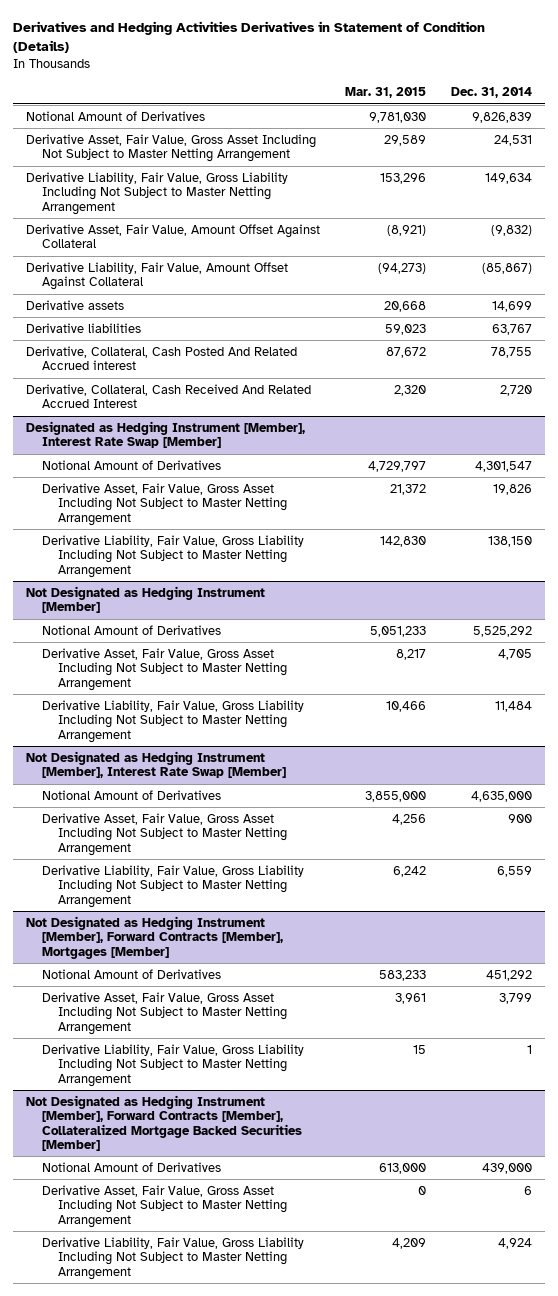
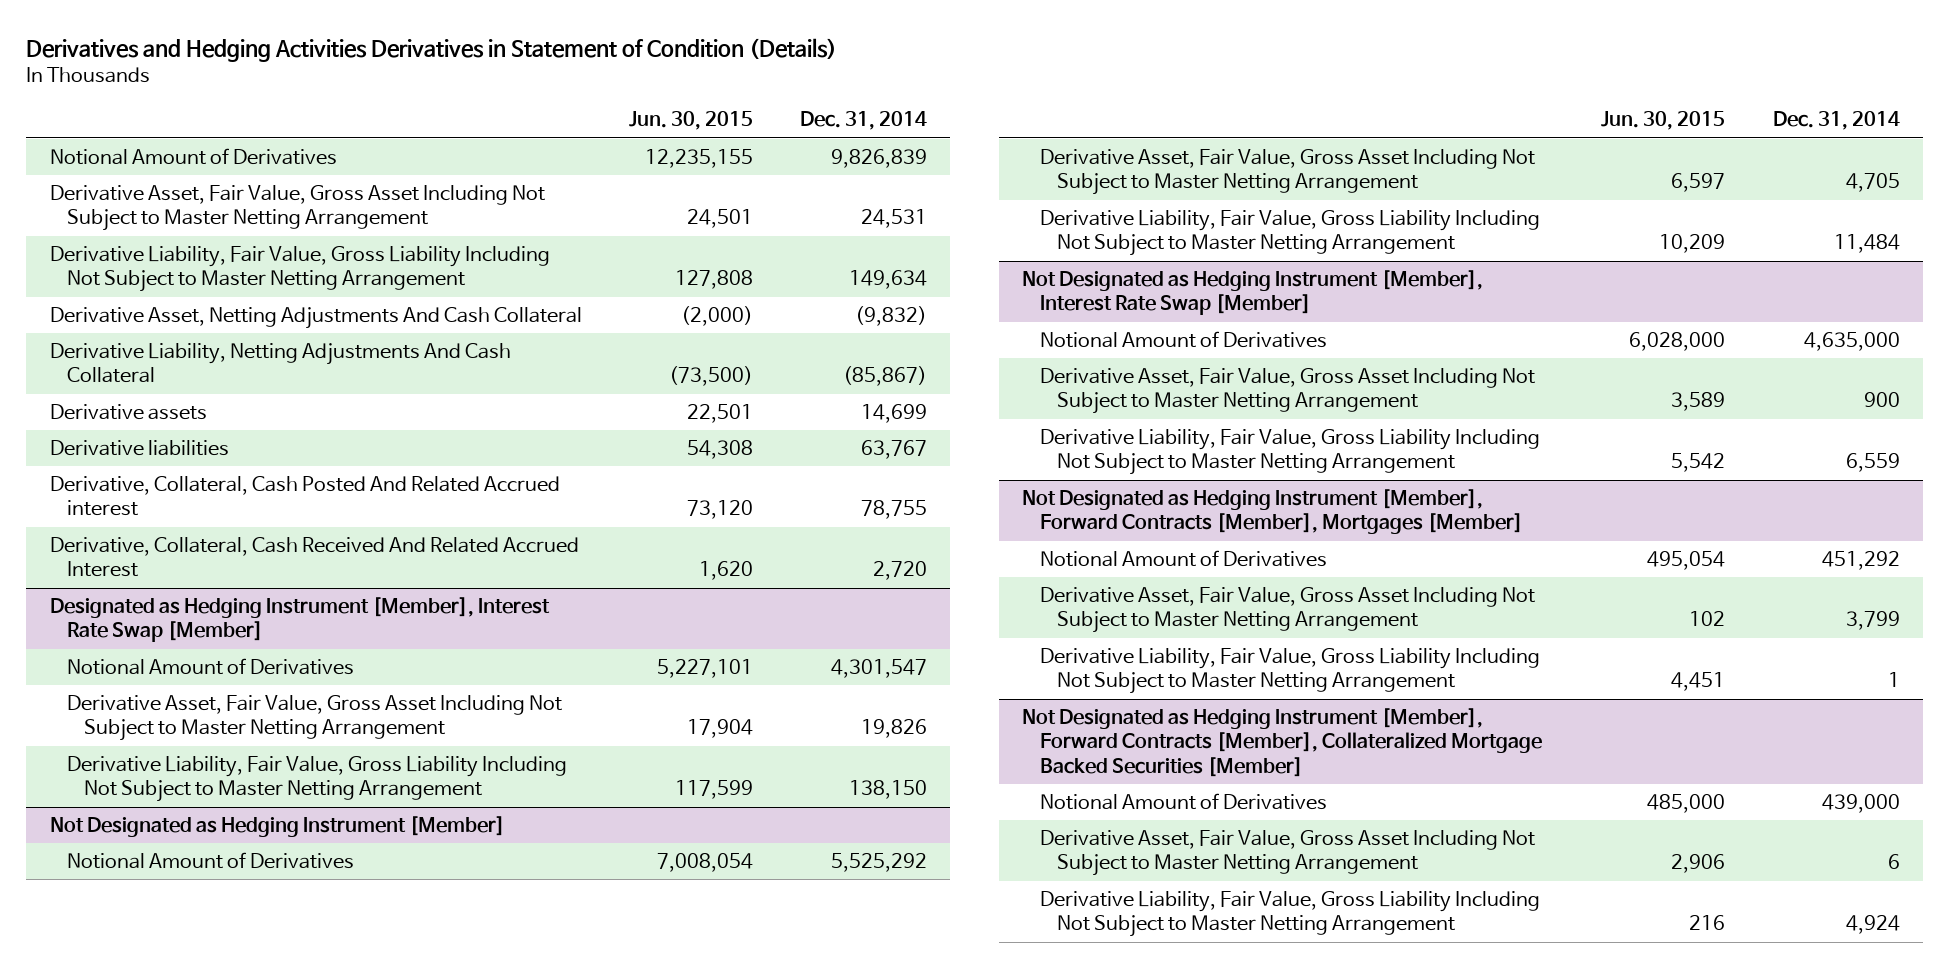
[344,87,426,99] Mar. 31, 2015 -> none
none -> [628,111,753,131] Jun. 30, 2015
[25,223,320,249] Derivative Asset, Fair Value, Amount Offset Against Collateral -> [49,307,582,330] Derivative Asset, Netting Adjustments And Cash Collateral
[25,261,288,291] Derivative Liability, Fair Value, Amount Offset Against Collateral -> [49,343,511,384] Derivative Liability, Netting Adjustments And Cash Collateral

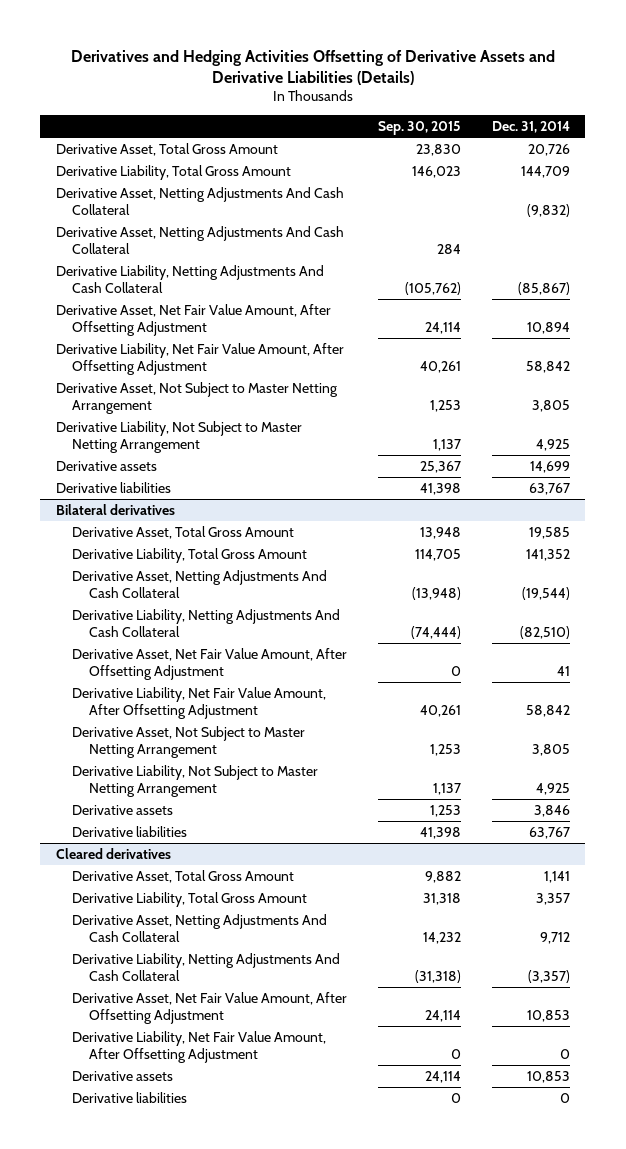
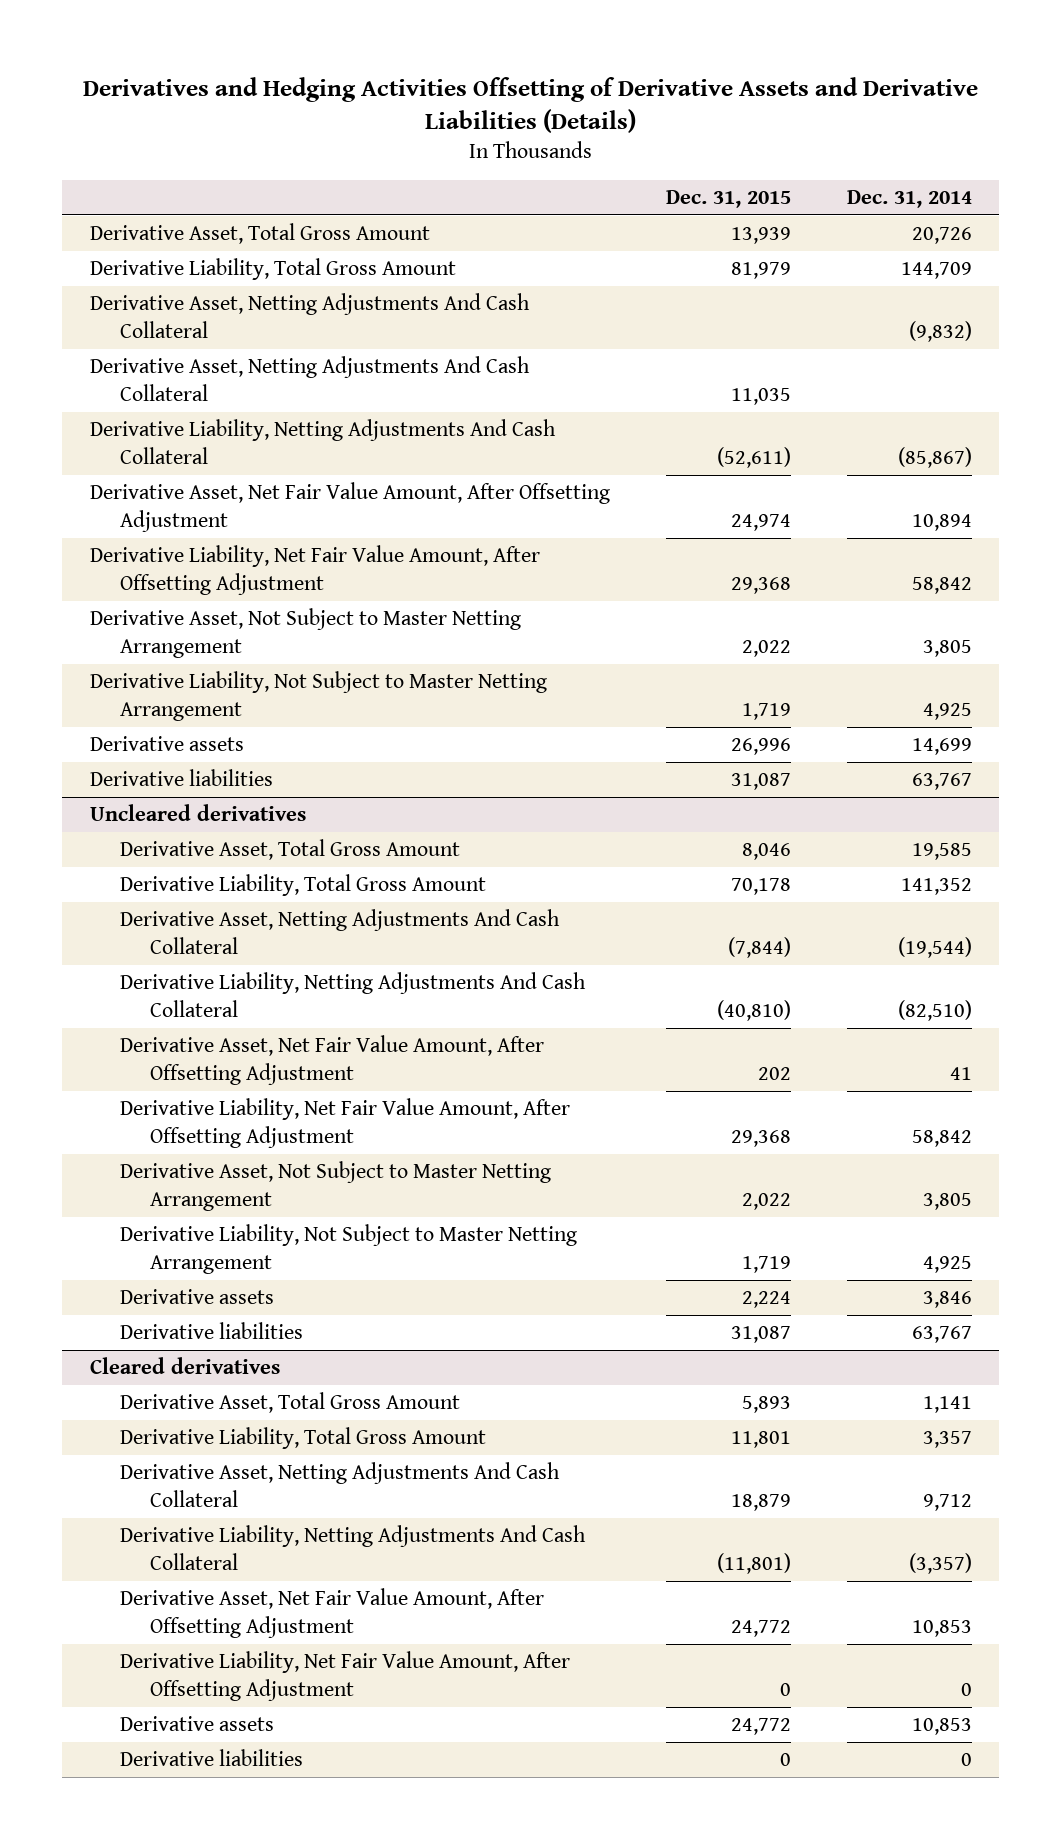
[378,121,462,136] Sep. 30, 2015 -> none
none -> [665,190,791,209] Dec. 31, 2015
[55,503,175,515] Bilateral derivatives -> [89,804,306,822] Uncleared derivatives

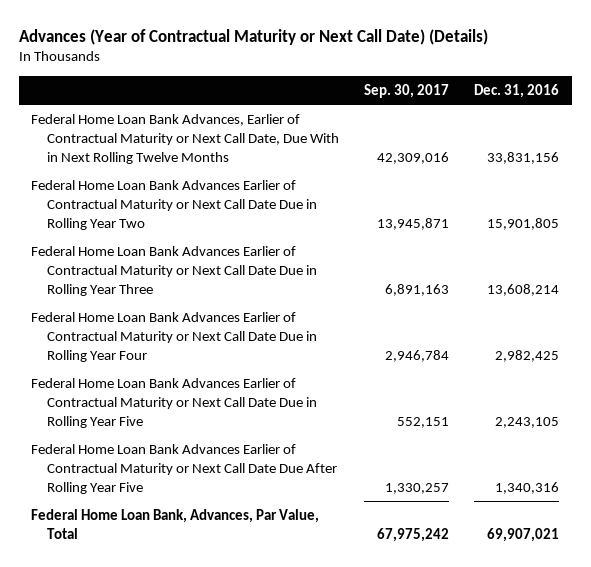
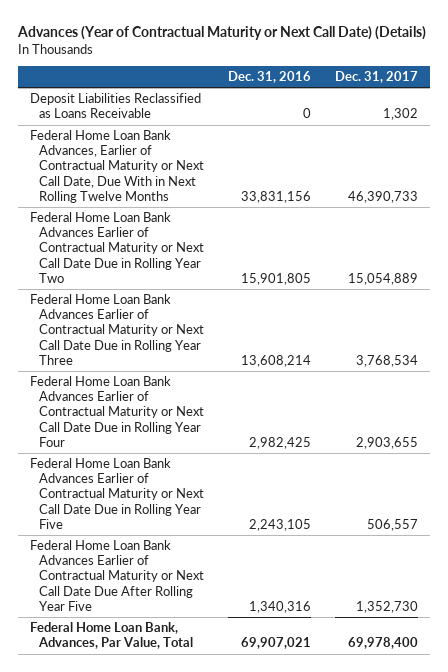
[364,83,450,98] Sep. 30, 2017 -> none
none -> [335,71,419,84] Dec. 31, 2017
none -> [29,93,201,119] Deposit Liabilities Reclassified as Loans Receivable

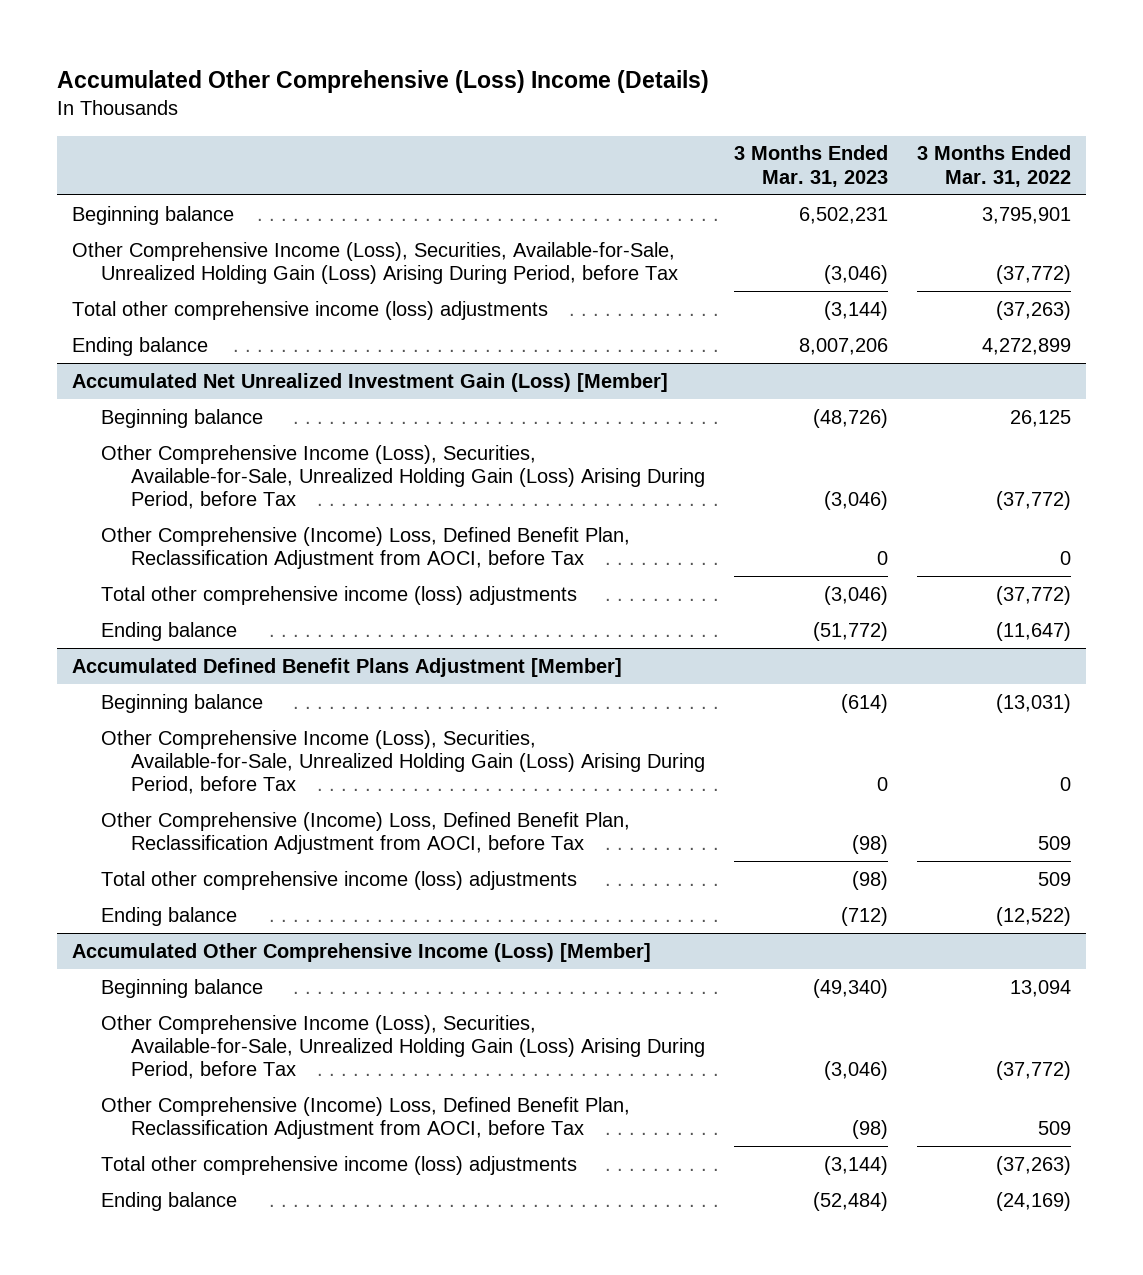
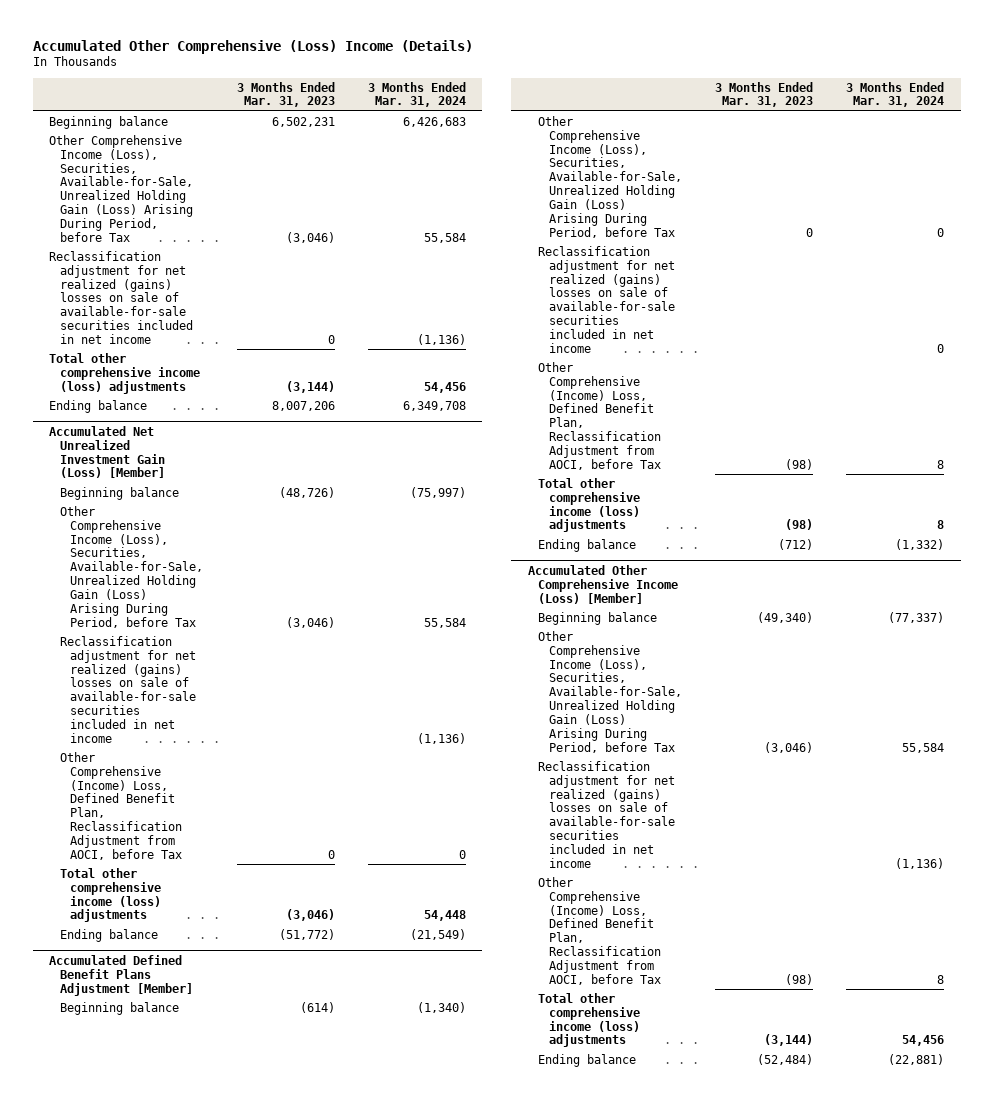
[917,145,1072,187] 3 Months Ended Mar. 31, 2022 -> none
none -> [367,81,466,108] 3 Months Ended Mar. 31, 2024
none -> [49,250,193,345] Reclassification adjustment for net realized (gains) losses on sale of available-for-sale securities included in net income
none -> [59,635,197,743] Reclassification adjustment for net realized (gains) losses on sale of available-for-sale securities included in net income
none -> [538,245,676,353] Reclassification adjustment for net realized (gains) losses on sale of available-for-sale securities included in net income
none -> [538,760,676,868] Reclassification adjustment for net realized (gains) losses on sale of available-for-sale securities included in net income

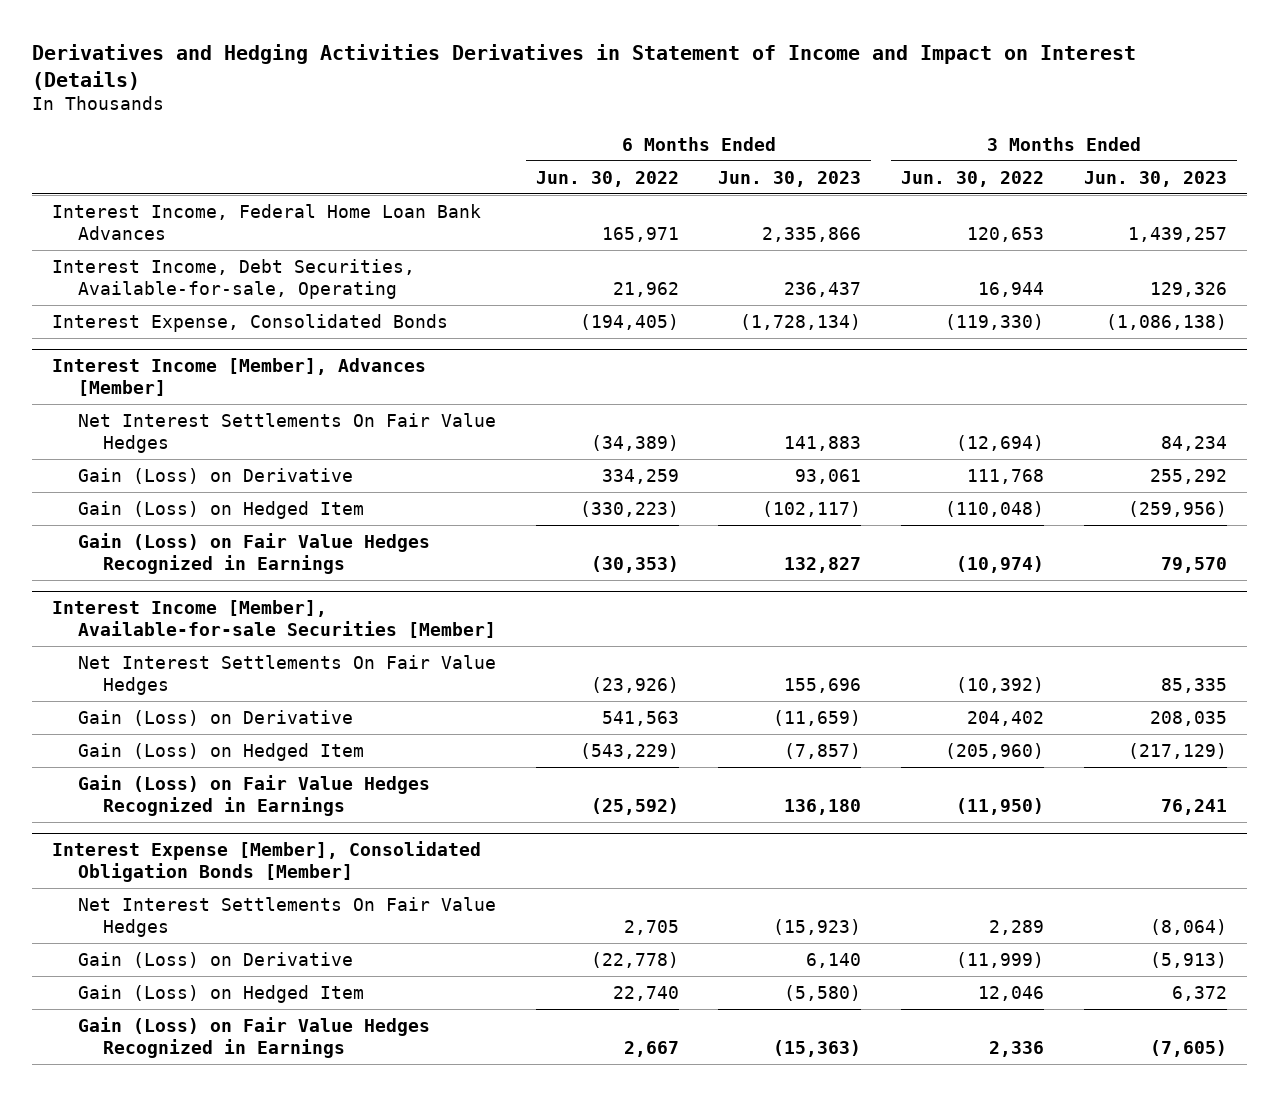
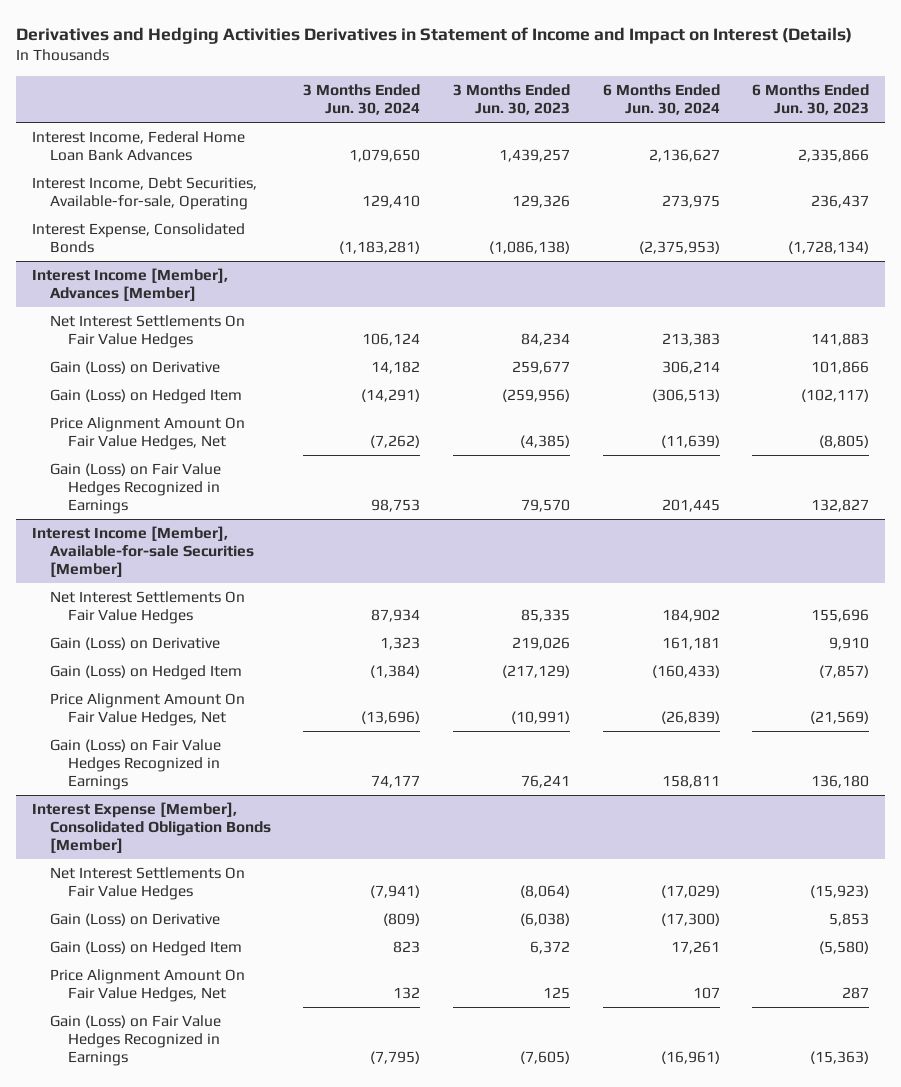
[535,170,679,187] Jun. 30, 2022 -> none
[901,170,1045,187] Jun. 30, 2022 -> none
none -> [303,83,421,115] 3 Months Ended Jun. 30, 2024
none -> [602,83,720,115] 6 Months Ended Jun. 30, 2024
[795,468,862,484] 93,061 -> [811,361,870,375] 101,866
[1150,468,1228,484] 255,292 -> [512,361,571,375] 259,677
none -> [49,417,245,451] Price Alignment Amount On Fair Value Hedges, Net
[773,709,862,726] (11,659) -> [829,637,870,651] 9,910
[1150,710,1228,726] 208,035 -> [512,637,571,651] 219,026
none -> [49,693,245,727] Price Alignment Amount On Fair Value Hedges, Net
[806,952,862,968] 6,140 -> [829,913,870,927] 5,853
[1150,951,1228,968] (5,913) -> [520,913,571,927] (6,038)
none -> [49,969,245,1003] Price Alignment Amount On Fair Value Hedges, Net

